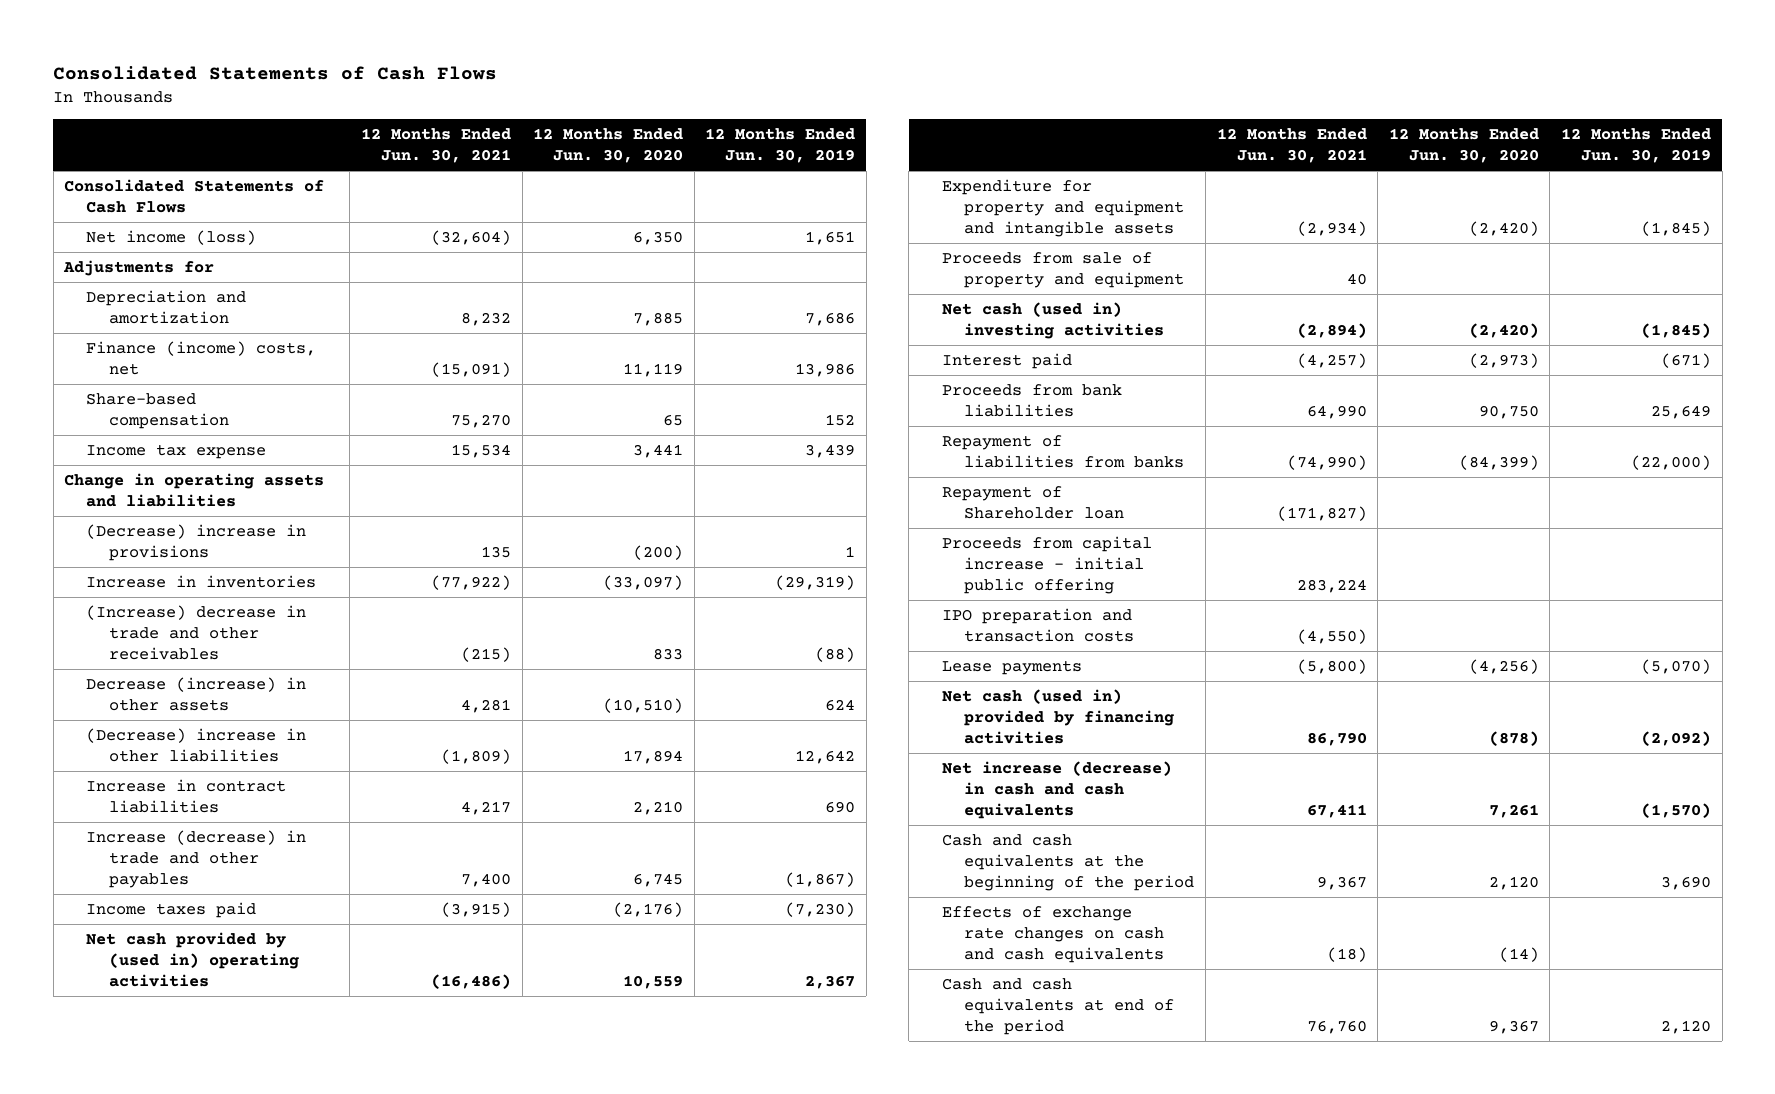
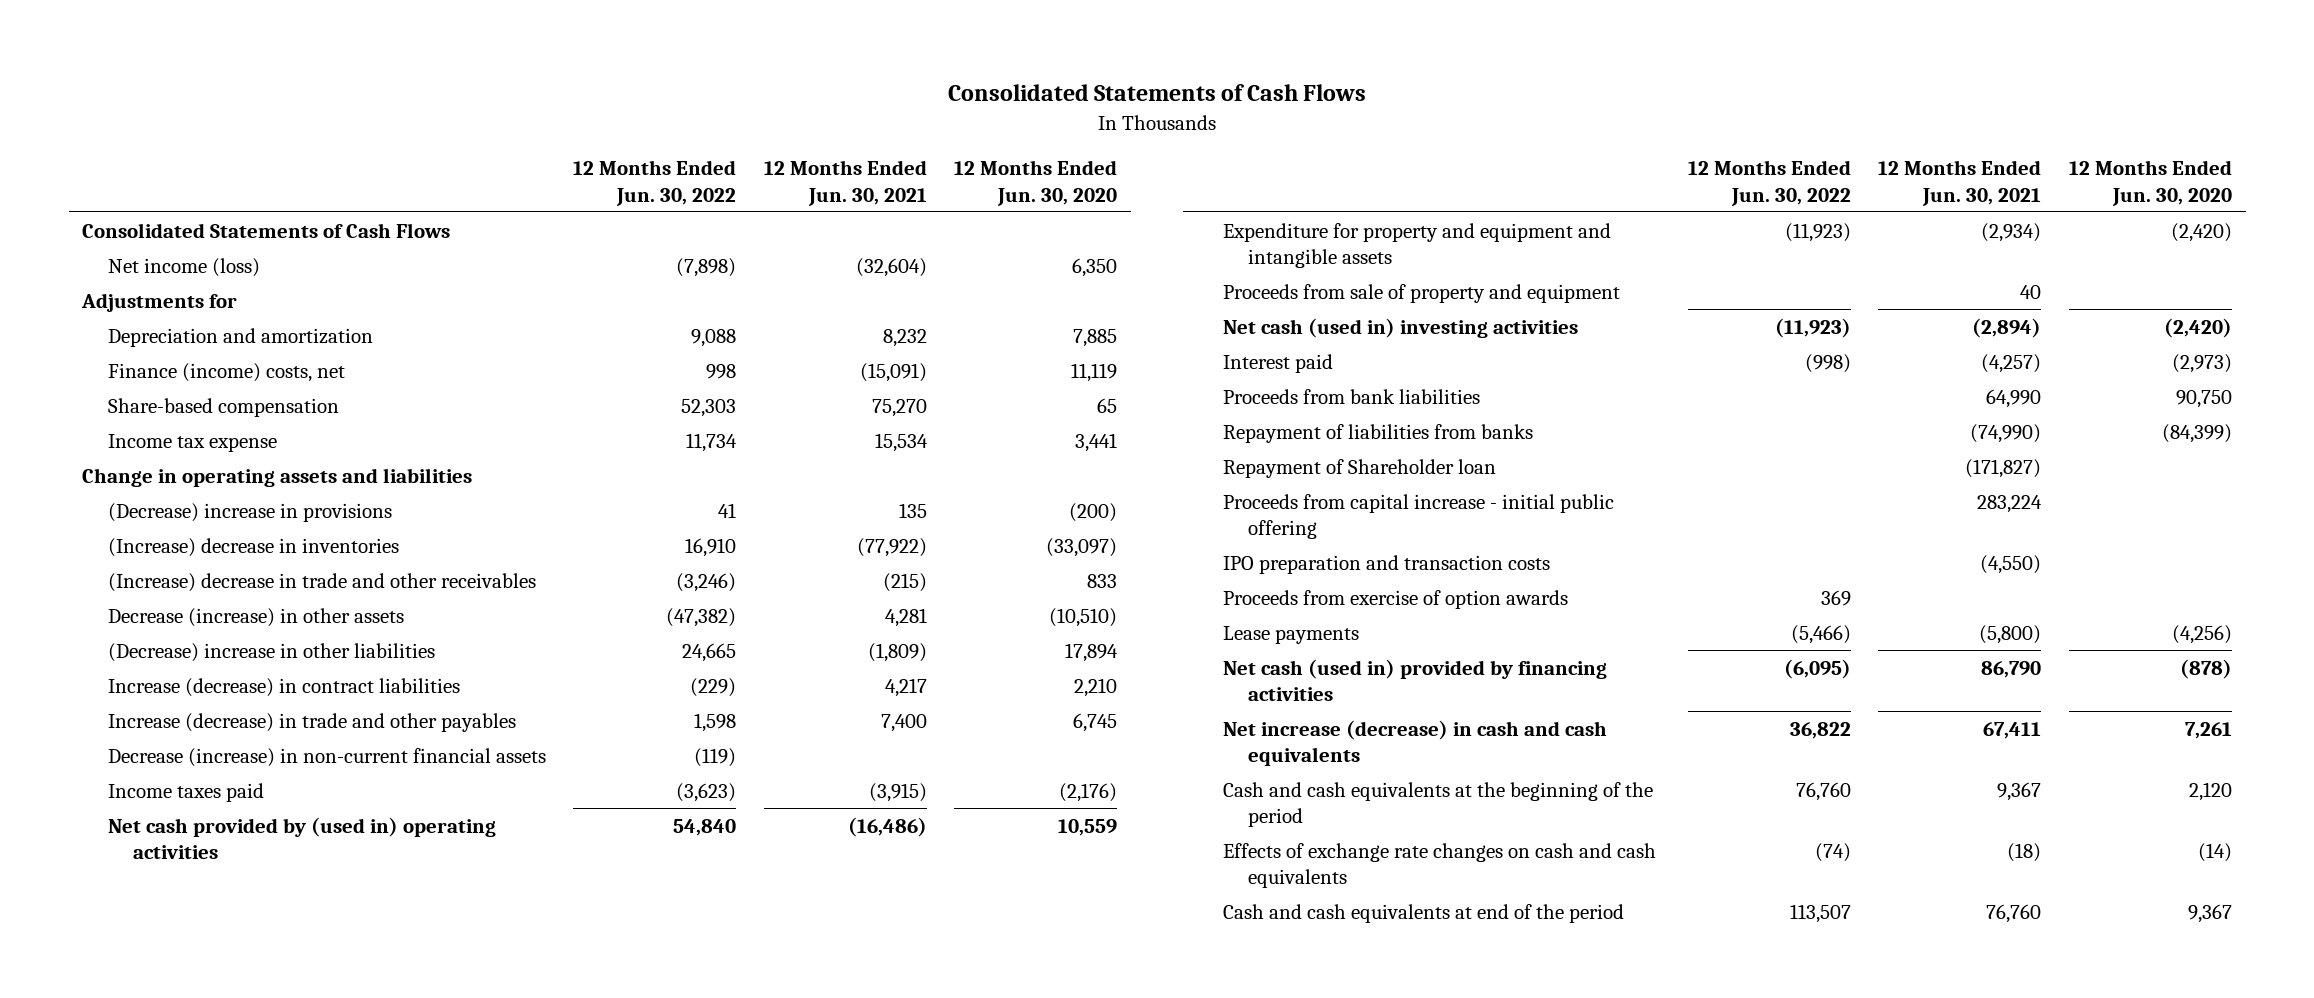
[705,127,856,164] 12 Months Ended Jun. 30, 2019 -> none
none -> [573,160,737,206] 12 Months Ended Jun. 30, 2022
[86,574,317,588] Increase in inventories -> [107,537,399,557] (Increase) decrease in inventories
[86,778,287,814] Increase in contract liabilities -> [107,677,460,697] Increase (decrease) in contract liabilities
none -> [107,747,546,767] Decrease (increase) in non-current financial assets
none -> [1222,589,1568,609] Proceeds from exercise of option awards

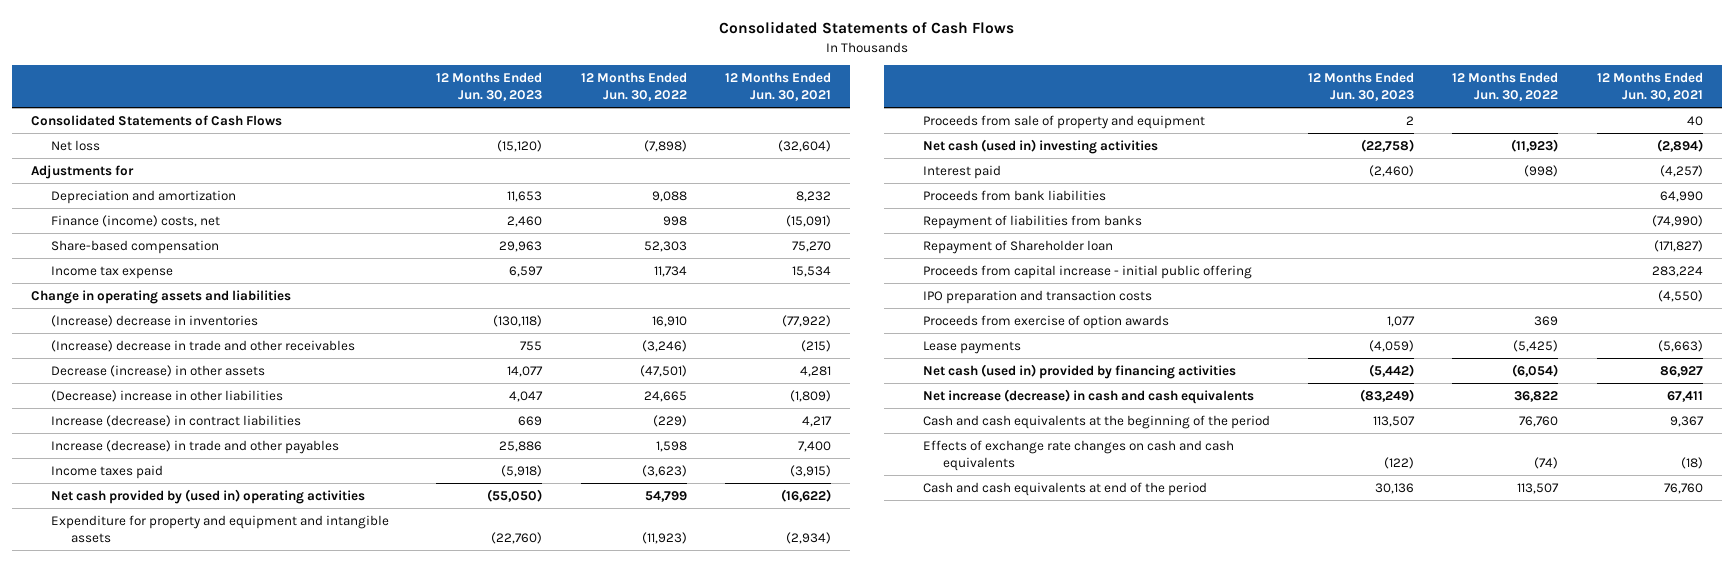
[953,160,1117,206] 12 Months Ended Jun. 30, 2020 -> none
none -> [436,72,543,102] 12 Months Ended Jun. 30, 2023
[107,257,260,277] Net income (loss) -> [51,139,101,151] Net loss
[107,502,392,522] (Decrease) increase in provisions -> none
[666,607,737,627] (47,382) -> [639,364,687,377] (47,501)
[107,747,546,767] Decrease (increase) in non-current financial assets -> none
[673,818,737,836] 54,840 -> [644,490,687,502] 54,799
[847,816,927,837] (16,486) -> [780,488,831,502] (16,622)
[1790,624,1851,644] (5,466) -> [1513,339,1559,352] (5,425)
[1979,624,2042,644] (5,800) -> [1657,339,1703,352] (5,663)
[1783,658,1851,679] (6,095) -> [1512,363,1559,377] (6,054)
[1981,660,2042,678] 86,790 -> [1659,365,1703,377] 86,927

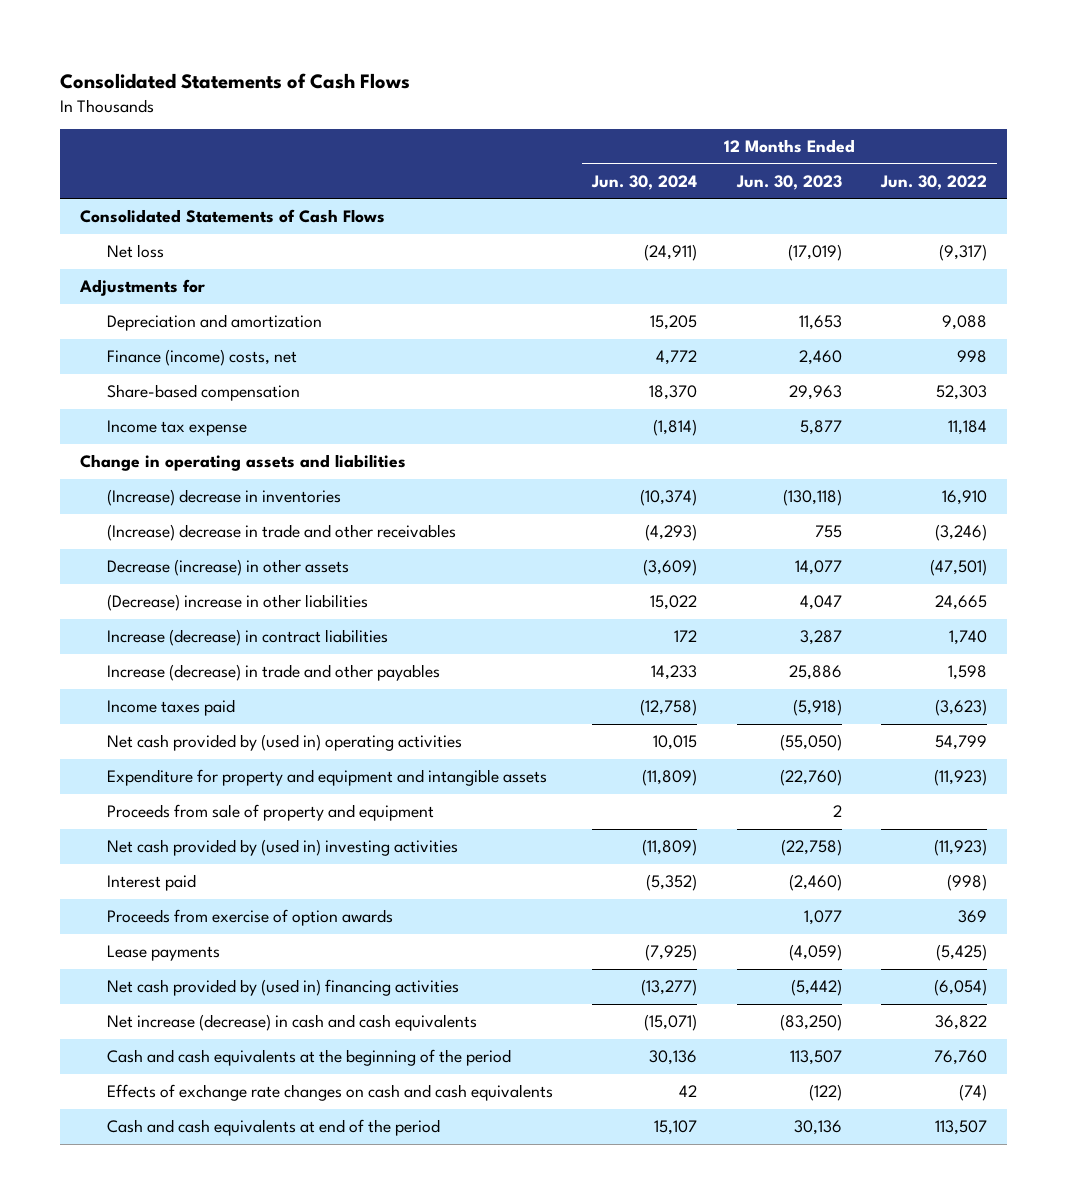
[724,72,831,102] 12 Months Ended Jun. 30, 2021 -> none
none -> [591,174,698,190] Jun. 30, 2024
[497,139,543,152] (15,120) -> [787,244,842,262] (17,019)
[643,139,687,152] (7,898) -> [938,244,987,262] (9,317)
[509,265,544,277] 6,597 -> [799,420,842,436] 5,877
[653,265,687,277] 11,734 -> [947,420,987,436] 11,184
[518,415,543,426] 669 -> [799,630,842,646] 3,287
[652,414,687,427] (229) -> [948,630,987,646] 1,740
[923,138,1159,154] Net cash (used in) investing activities -> [106,839,458,857] Net cash provided by (used in) investing activities
[923,189,1107,201] Proceeds from bank liabilities -> none
[923,214,1143,229] Repayment of liabilities from banks -> none
[923,239,1114,254] Repayment of Shareholder loan -> none
[923,264,1253,279] Proceeds from capital increase - initial public offering -> none
[923,289,1153,304] IPO preparation and transaction costs -> none
[923,363,1237,379] Net cash (used in) provided by financing activities -> [106,979,459,997] Net cash provided by (used in) financing activities
[1360,388,1415,402] (83,249) -> [779,1014,842,1032] (83,250)

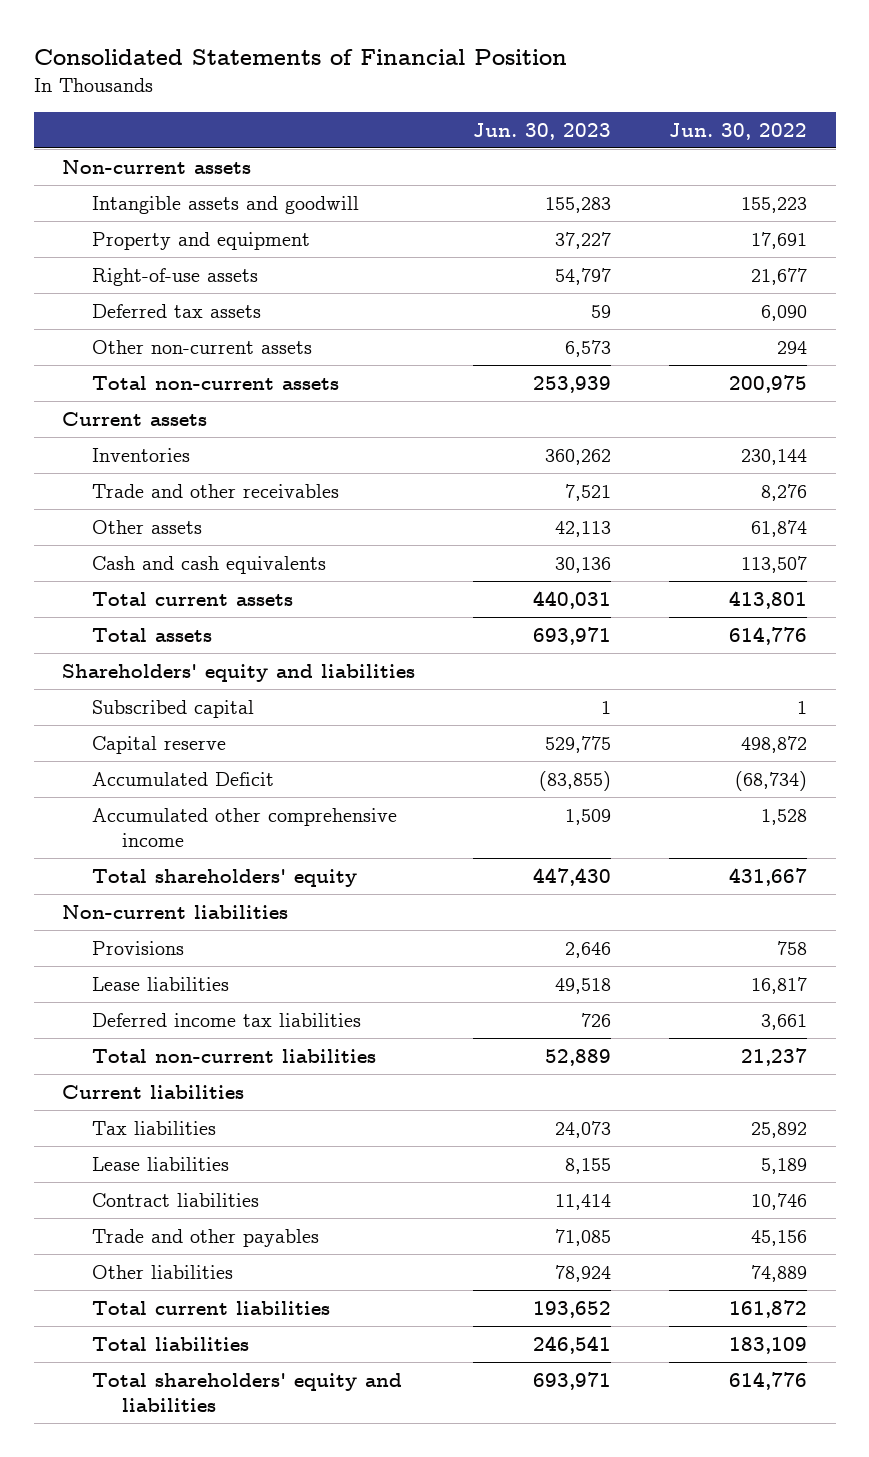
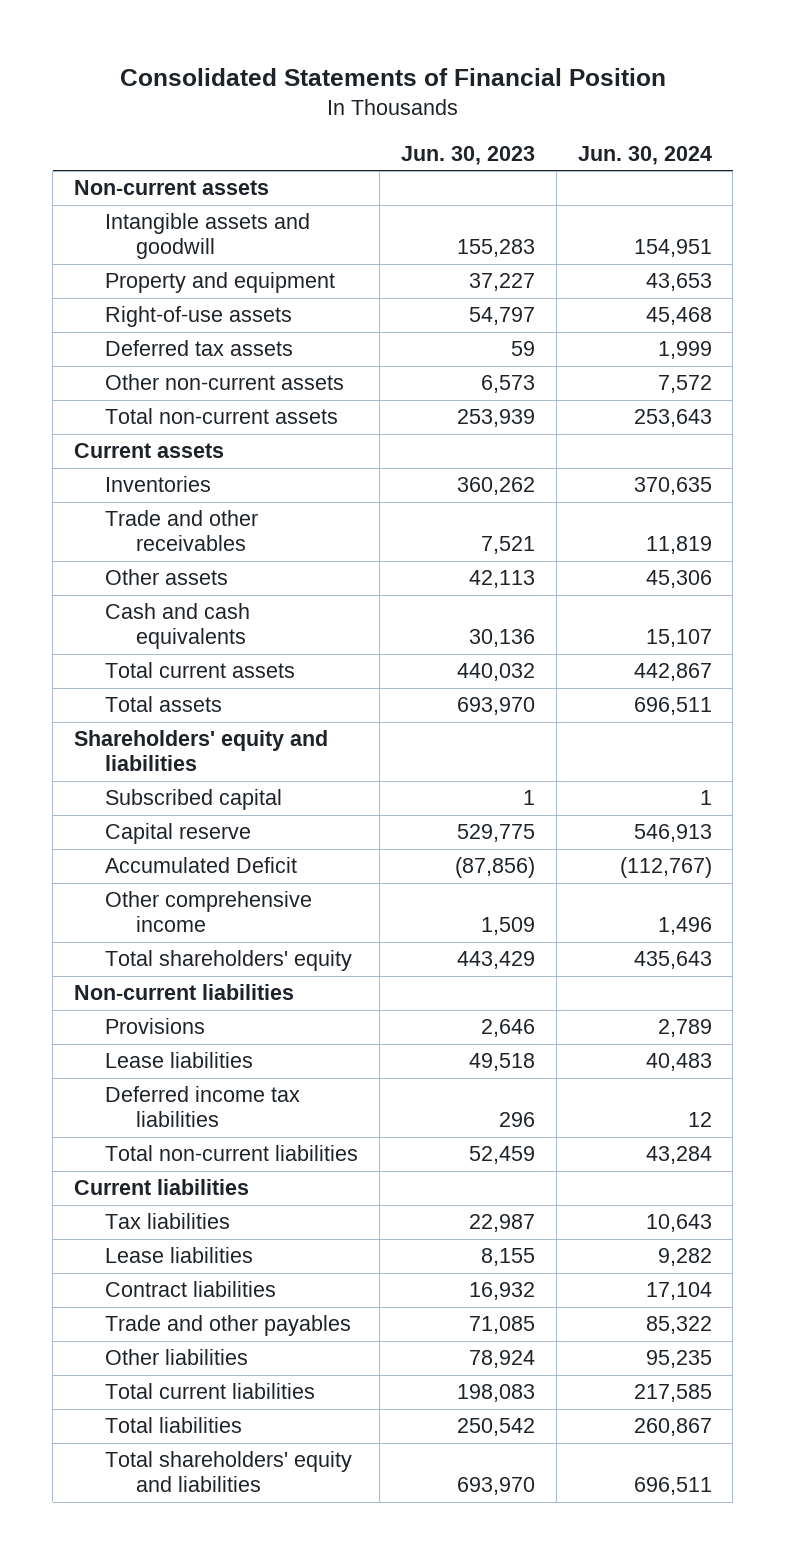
[668,122,807,140] Jun. 30, 2022 -> none
none -> [577,145,712,165] Jun. 30, 2024
[533,590,612,609] 440,031 -> [456,663,535,682] 440,032
[533,626,612,645] 693,971 -> [456,697,535,716] 693,970
[539,770,612,791] (83,855) -> [454,857,535,879] (87,856)
[92,807,398,848] Accumulated other comprehensive income -> [105,891,313,933] Other comprehensive income
[533,867,612,886] 447,430 -> [456,951,535,970] 443,429
[581,1012,612,1027] 726 -> [498,1112,535,1128] 296
[545,1048,612,1066] 52,889 -> [468,1146,535,1165] 52,459
[555,1120,612,1138] 24,073 -> [468,1214,535,1233] 22,987
[555,1193,612,1210] 11,414 -> [468,1282,535,1301] 16,932
[533,1300,612,1318] 193,652 -> [456,1384,535,1403] 198,083
[533,1335,612,1354] 246,541 -> [456,1418,535,1437] 250,542
[533,1371,612,1390] 693,971 -> [456,1477,535,1496] 693,970

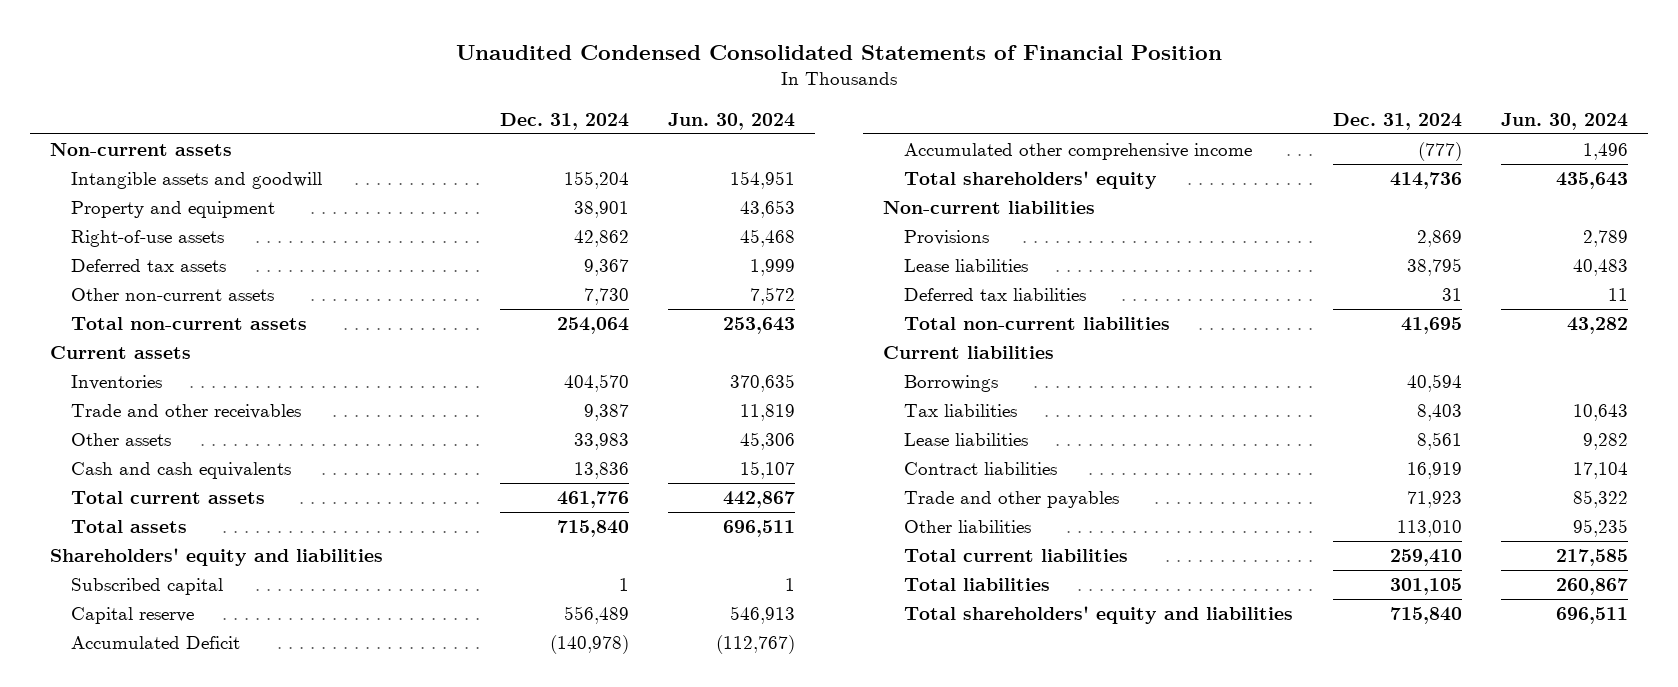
[119,68,666,87] Consolidated Statements of Financial Position -> [456,44,1223,60] Unaudited Condensed Consolidated Statements of Financial Position
[400,145,535,165] Jun. 30, 2023 -> none
none -> [499,112,629,130] Dec. 31, 2024
[105,891,313,933] Other comprehensive income -> [904,143,1253,161] Accumulated other comprehensive income
[105,1086,301,1128] Deferred income tax liabilities -> [904,288,1087,302] Deferred tax liabilities
[687,1112,712,1128] 12 -> [1608,288,1629,302] 11
[645,1146,712,1165] 43,284 -> [1567,317,1629,335] 43,282
none -> [904,375,999,393] Borrowings

